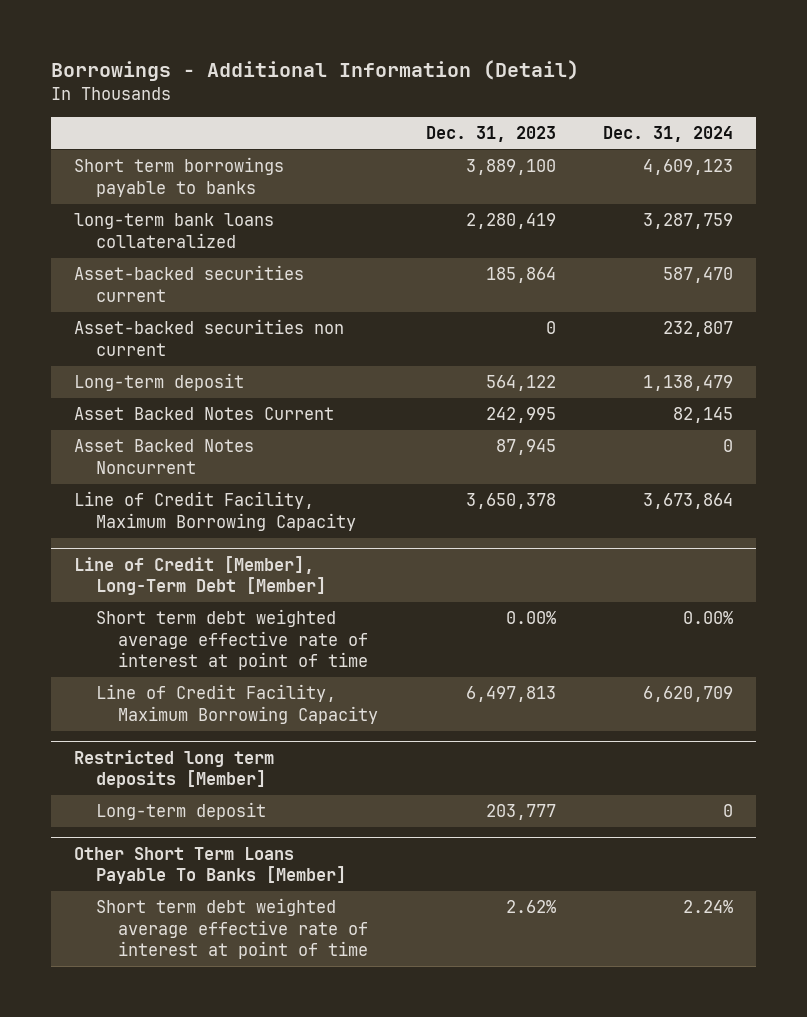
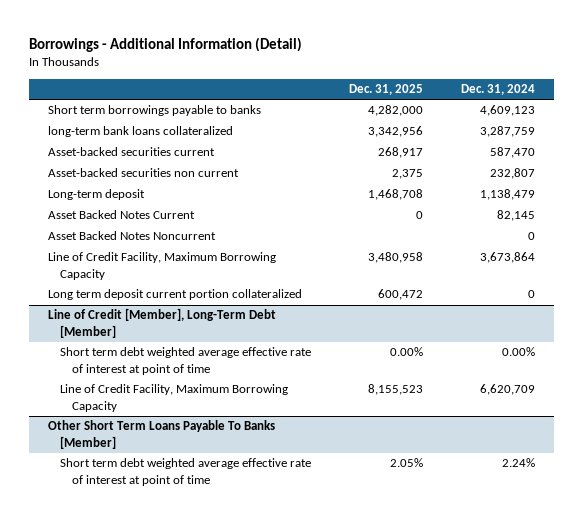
[425,125,556,142] Dec. 31, 2023 -> none
none -> [348,84,423,96] Dec. 31, 2025
none -> [47,289,302,301] Long term deposit current portion collateralized
[74,749,275,789] Restricted long term deposits [Member] -> none
[96,802,267,821] Long-term deposit -> none

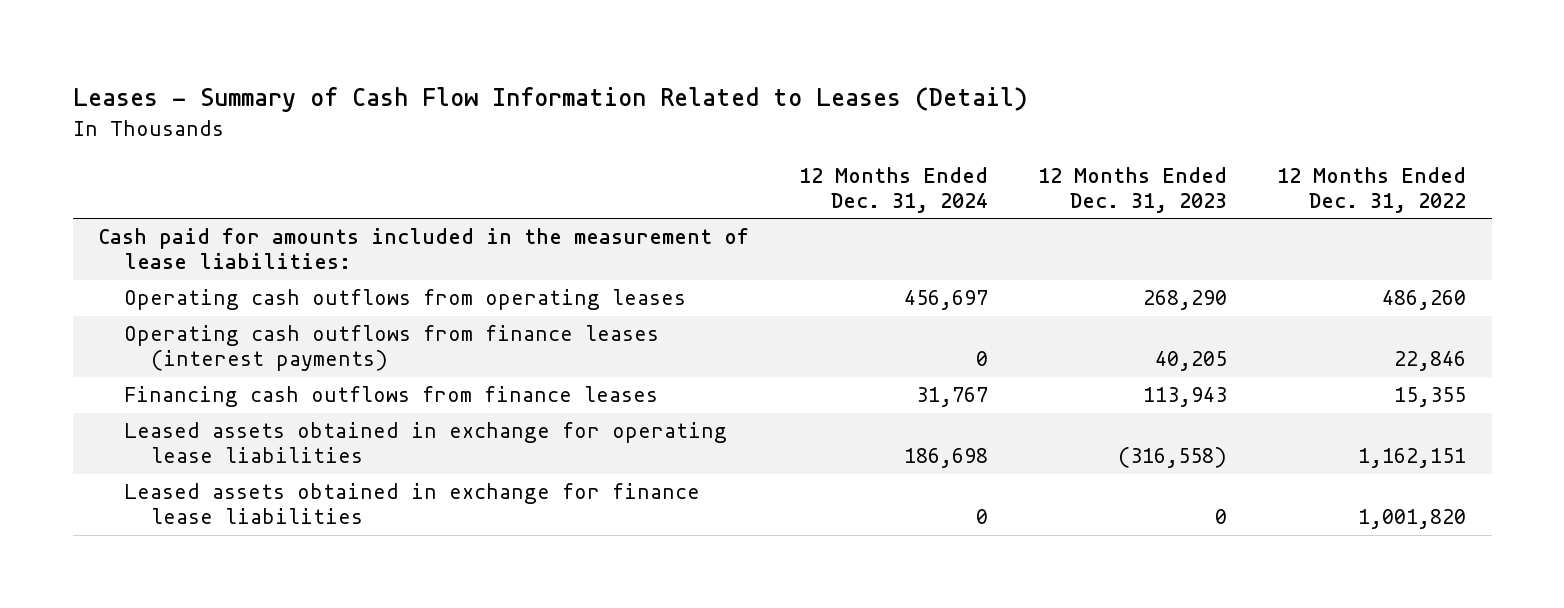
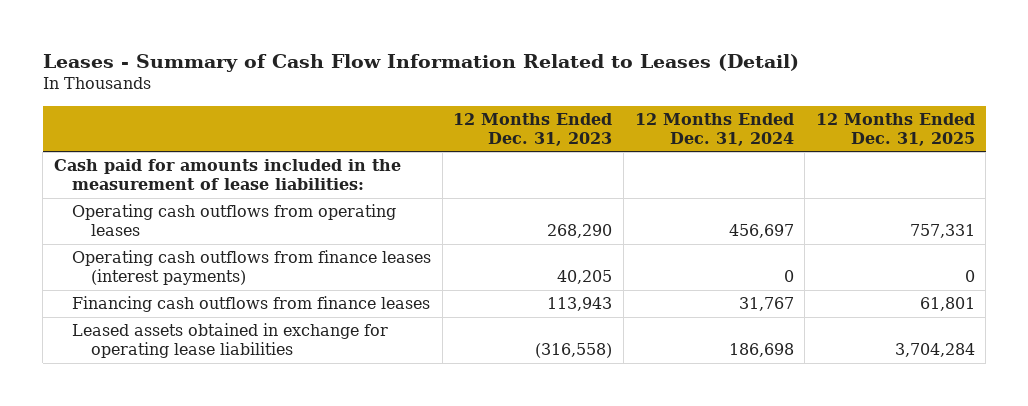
[1277,166,1467,213] 12 Months Ended Dec. 31, 2022 -> none
none -> [815,112,975,146] 12 Months Ended Dec. 31, 2025
[124,483,701,525] Leased assets obtained in exchange for finance lease liabilities -> none

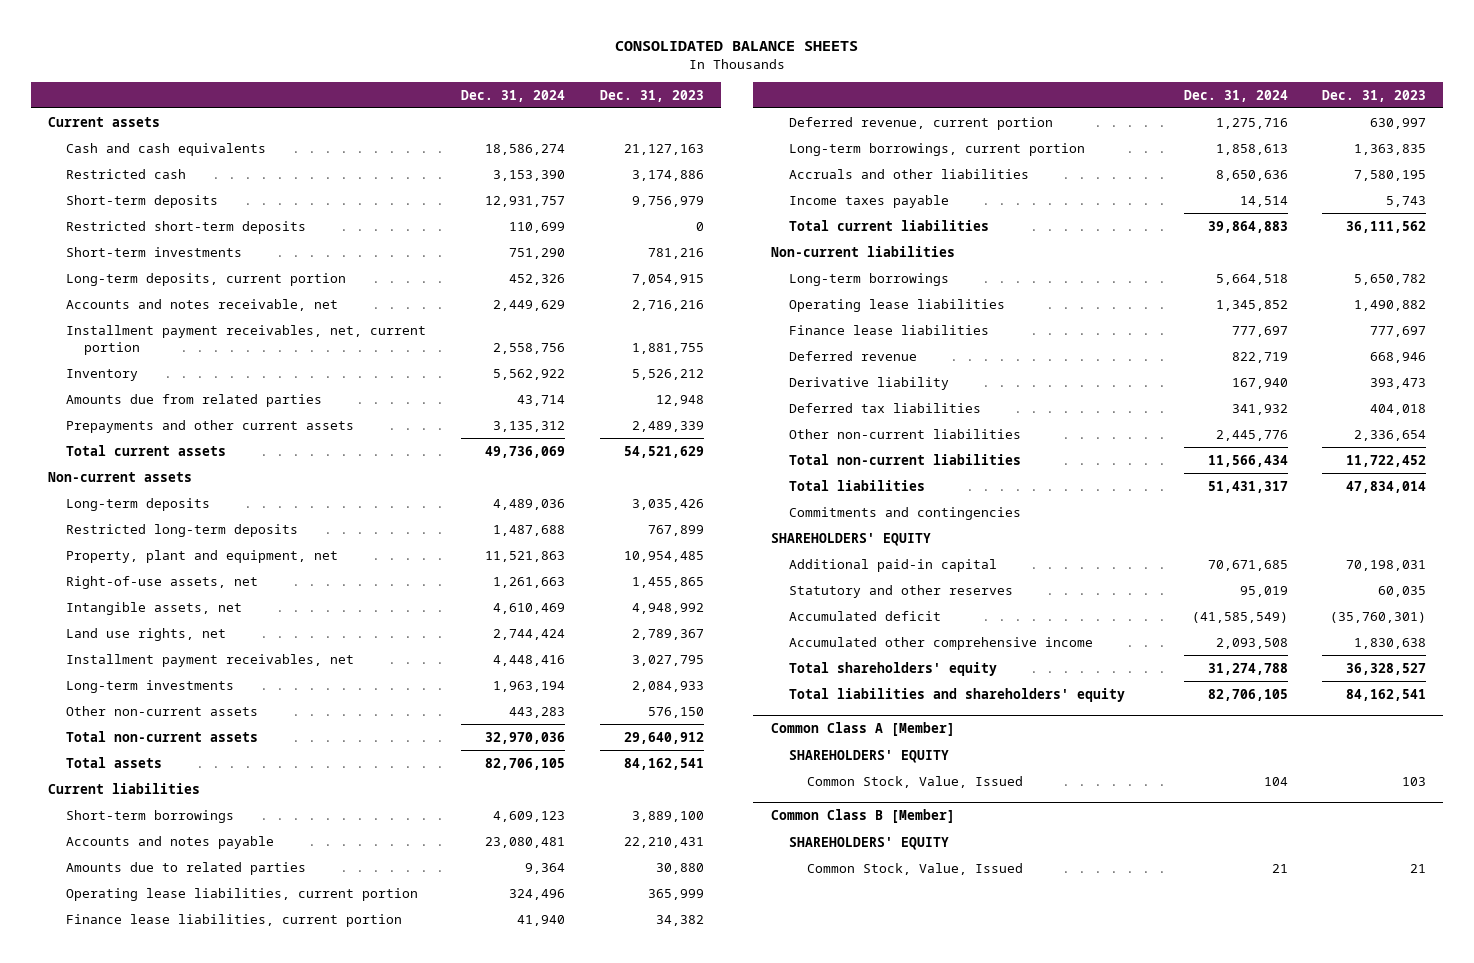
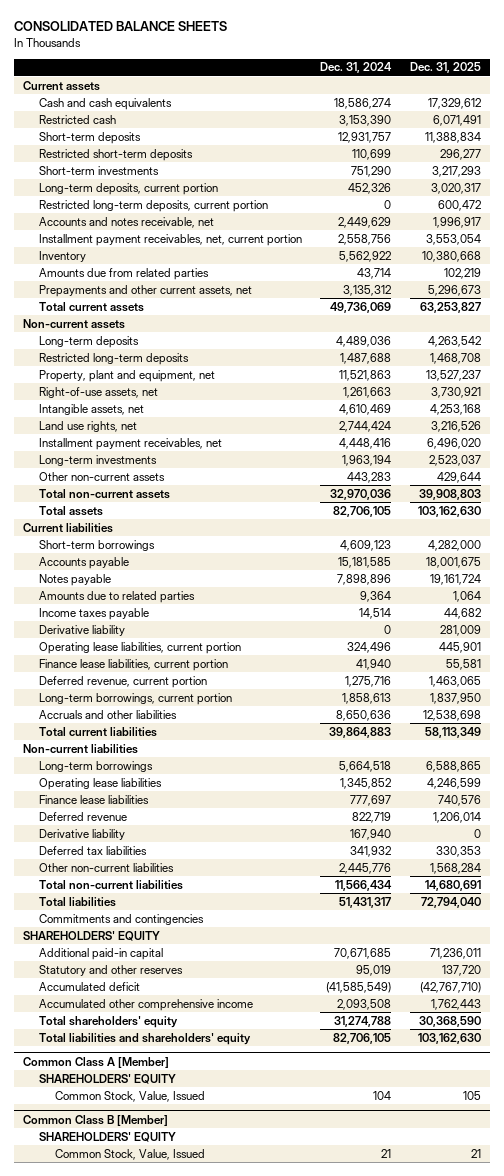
[599,89,704,102] Dec. 31, 2023 -> none
none -> [409,62,481,74] Dec. 31, 2025
none -> [38,199,268,212] Restricted long-term deposits, current portion
[66,419,355,433] Prepayments and other current assets -> [38,284,252,297] Prepayments and other current assets, net
[66,835,275,849] Accounts and notes payable -> [38,556,129,569] Accounts payable
[484,836,565,848] 23,080,481 -> [338,556,392,568] 15,181,585
none -> [38,573,111,586] Notes payable
[788,194,949,208] Income taxes payable -> [38,607,149,620] Income taxes payable
none -> [38,624,125,636] Derivative liability

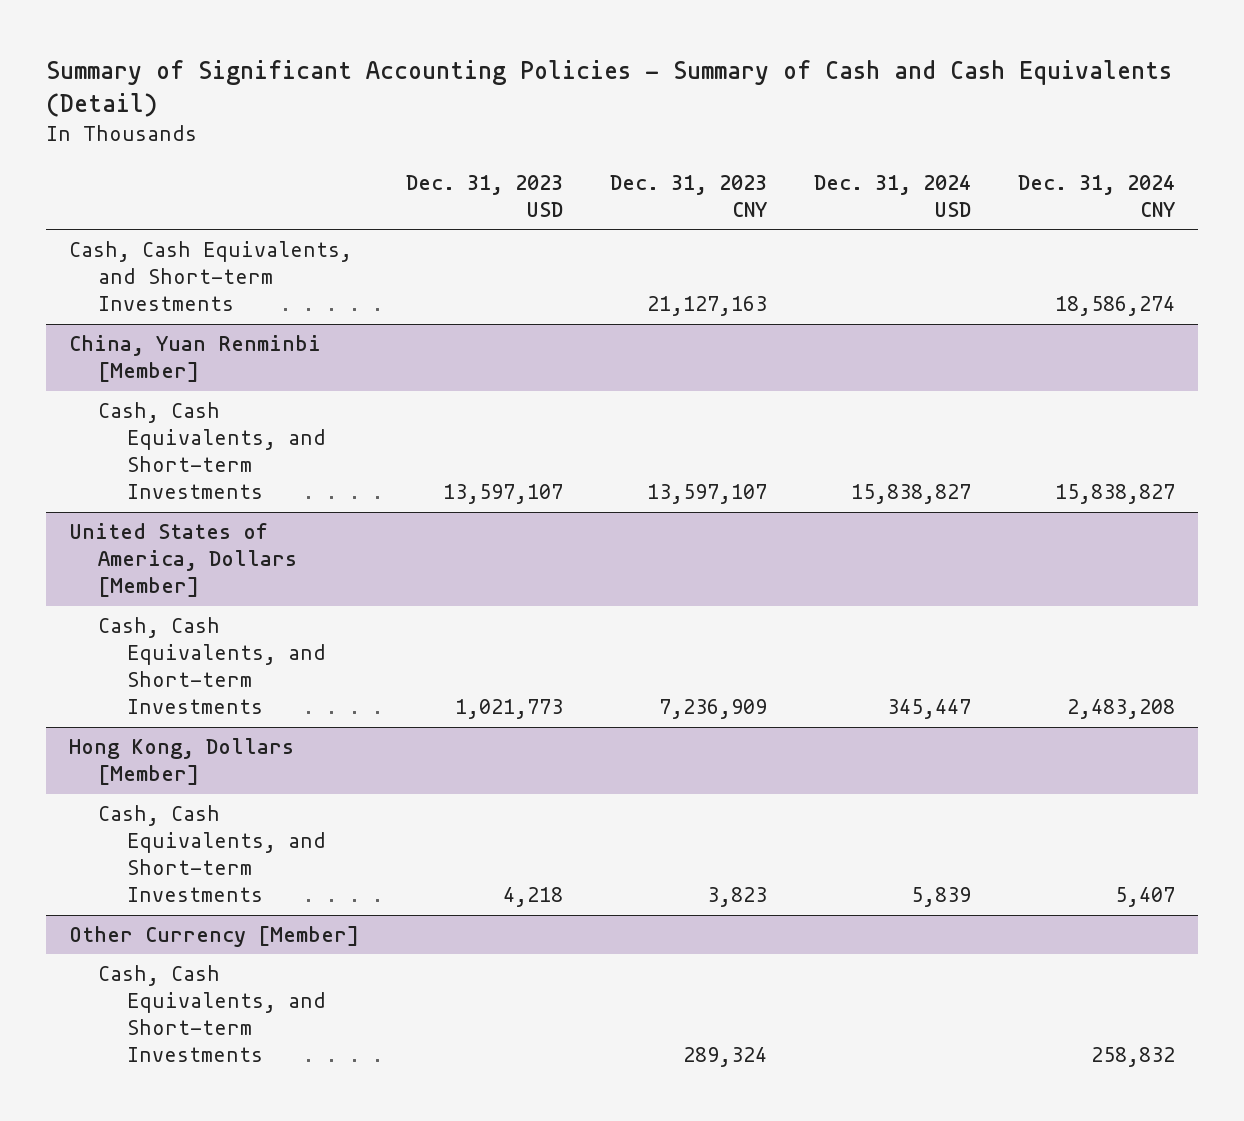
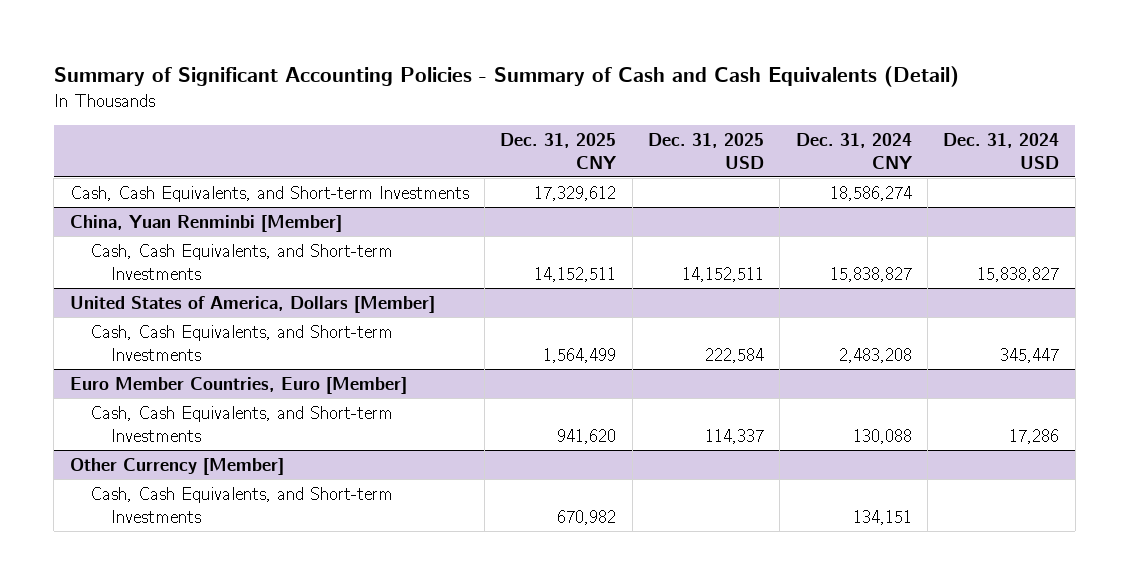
[406,174,564,217] Dec. 31, 2023 USD -> none
[610,174,768,217] Dec. 31, 2023 CNY -> none
none -> [500,132,618,169] Dec. 31, 2025 CNY
none -> [648,132,765,169] Dec. 31, 2025 USD
[69,738,295,786] Hong Kong, Dollars [Member] -> none
none -> [69,376,407,394] Euro Member Countries, Euro [Member]
[911,887,972,908] 5,839 -> [1009,428,1060,444] 17,286
[1115,887,1176,908] 5,407 -> [852,428,912,444] 130,088
[1091,1047,1176,1068] 258,832 -> [852,509,912,525] 134,151

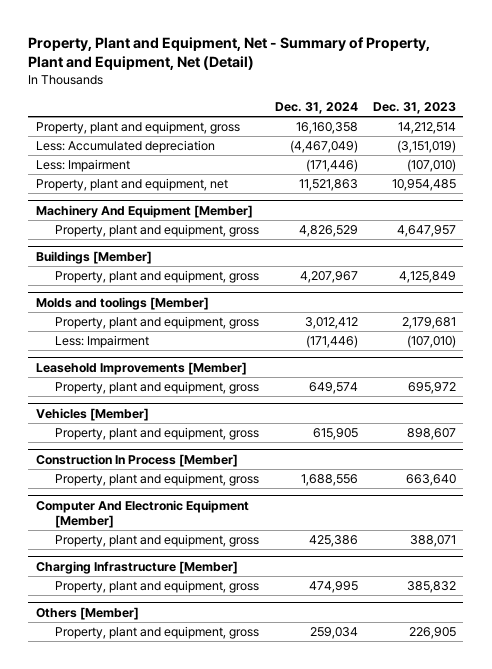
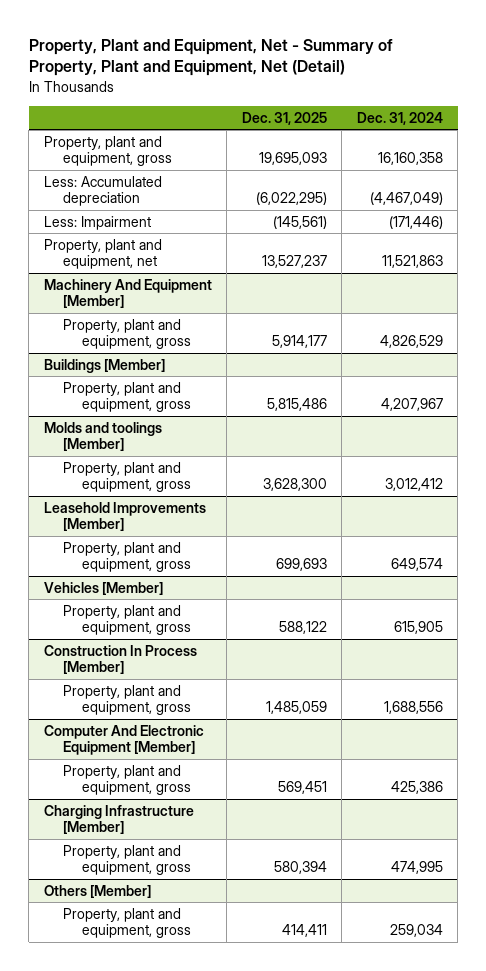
[372,102,456,115] Dec. 31, 2023 -> none
none -> [241,111,327,125] Dec. 31, 2025
[55,334,150,348] Less: Impairment -> none

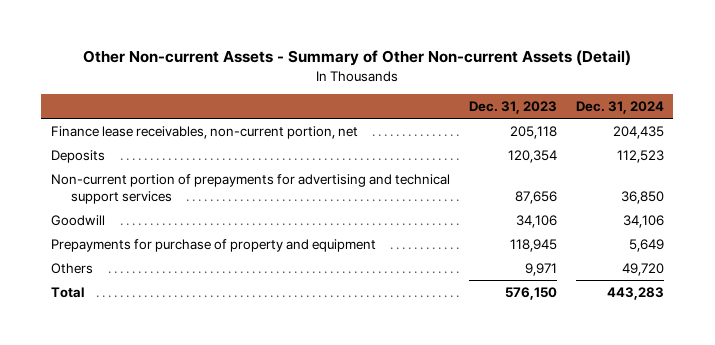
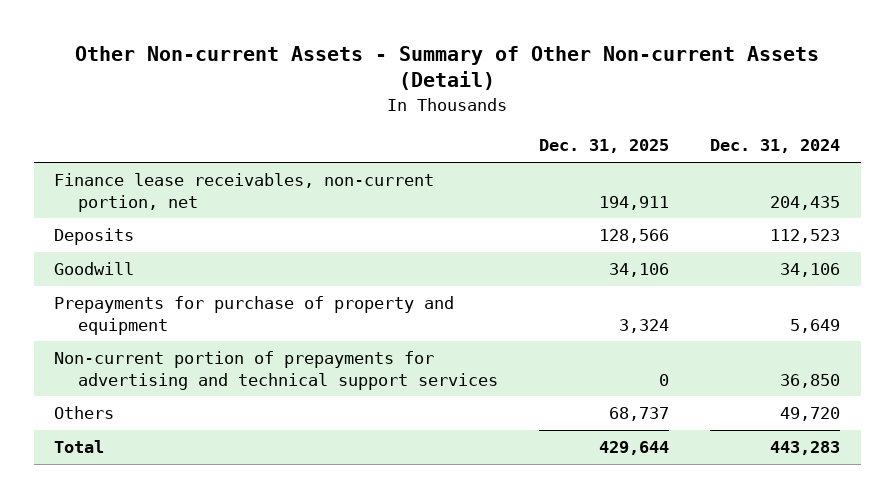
[468,100,557,114] Dec. 31, 2023 -> none
none -> [539,139,670,154] Dec. 31, 2025
[50,173,450,205] Non-current portion of prepayments for advertising and technical support services -> [54,351,499,390] Non-current portion of prepayments for advertising and technical support services

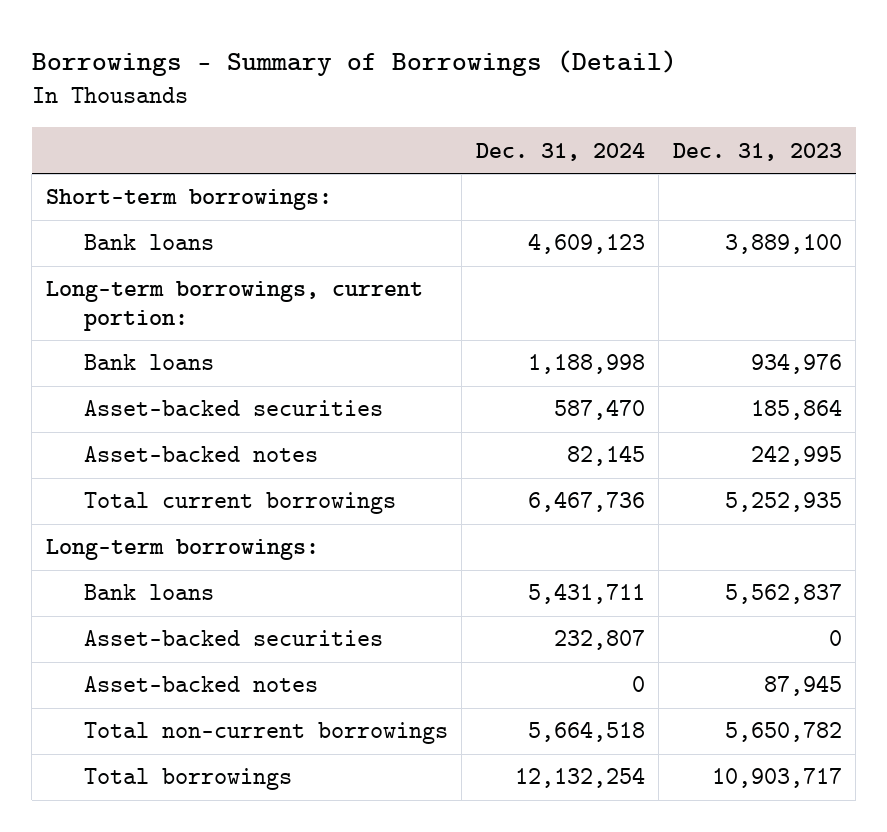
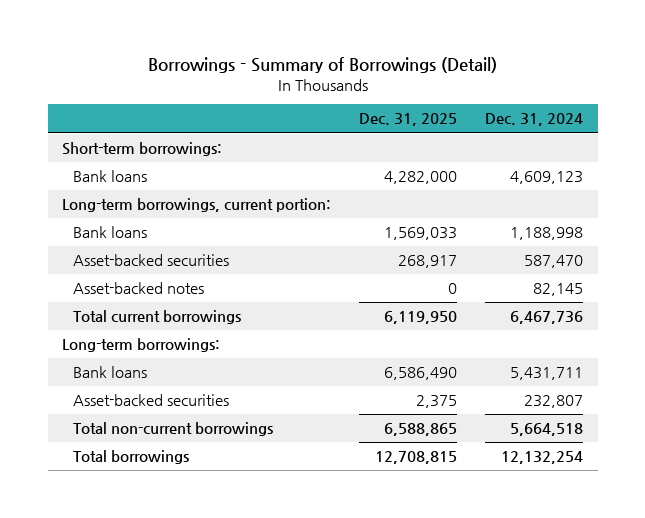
[672,142,842,161] Dec. 31, 2023 -> none
none -> [359,113,458,127] Dec. 31, 2025
[83,676,318,693] Asset-backed notes -> none

